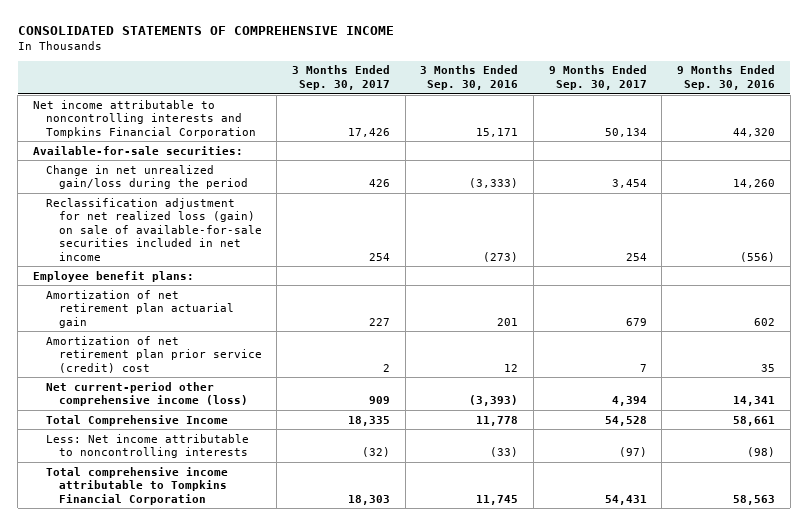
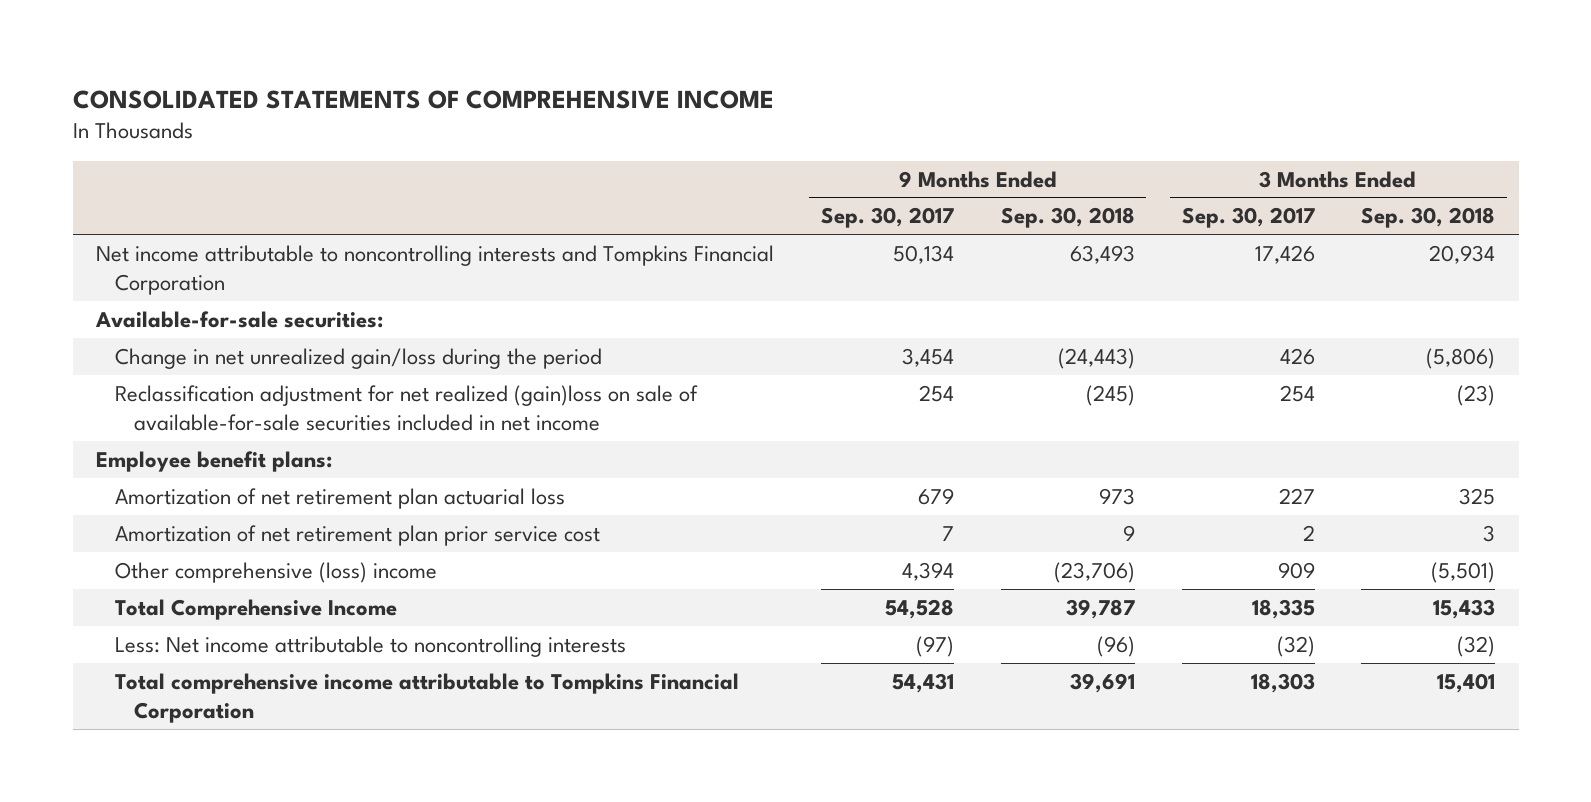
[420,65,519,90] 3 Months Ended Sep. 30, 2016 -> none
[677,65,776,90] 9 Months Ended Sep. 30, 2016 -> none
none -> [1000,207,1135,229] Sep. 30, 2018
none -> [1361,207,1496,229] Sep. 30, 2018
[45,197,262,261] Reclassification adjustment for net realized loss (gain) on sale of available-for-sale securities included in net income -> [115,384,699,431] Reclassification adjustment for net realized (gain)loss on sale of available-for-sale securities included in net income
[45,289,234,328] Amortization of net retirement plan actuarial gain -> [115,487,566,509] Amortization of net retirement plan actuarial loss
[45,335,262,373] Amortization of net retirement plan prior service (credit) cost -> [115,524,601,546] Amortization of net retirement plan prior service cost
[45,381,248,407] Net current-period other comprehensive income (loss) -> [115,561,438,583] Other comprehensive (loss) income

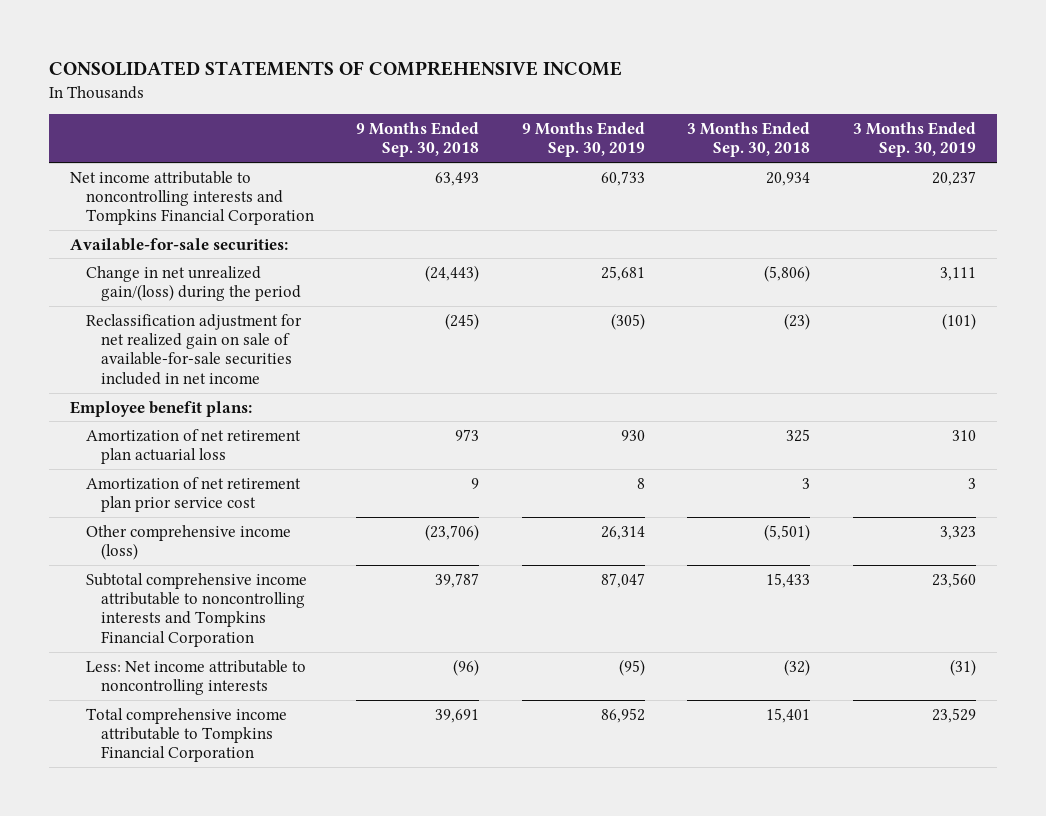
[820,207,954,229] Sep. 30, 2017 -> none
[1181,207,1315,229] Sep. 30, 2017 -> none
none -> [521,121,645,158] 9 Months Ended Sep. 30, 2019
none -> [852,121,976,158] 3 Months Ended Sep. 30, 2019
[115,347,603,369] Change in net unrealized gain/loss during the period -> [85,265,302,302] Change in net unrealized gain/(loss) during the period
[115,384,699,431] Reclassification adjustment for net realized (gain)loss on sale of available-for-sale securities included in net income -> [85,313,302,385] Reclassification adjustment for net realized gain on sale of available-for-sale securities included in net income
[115,561,438,583] Other comprehensive (loss) income -> [85,524,291,561] Other comprehensive income (loss)
[115,598,398,620] Total Comprehensive Income -> [85,572,307,647] Subtotal comprehensive income attributable to noncontrolling interests and Tompkins Financial Corporation

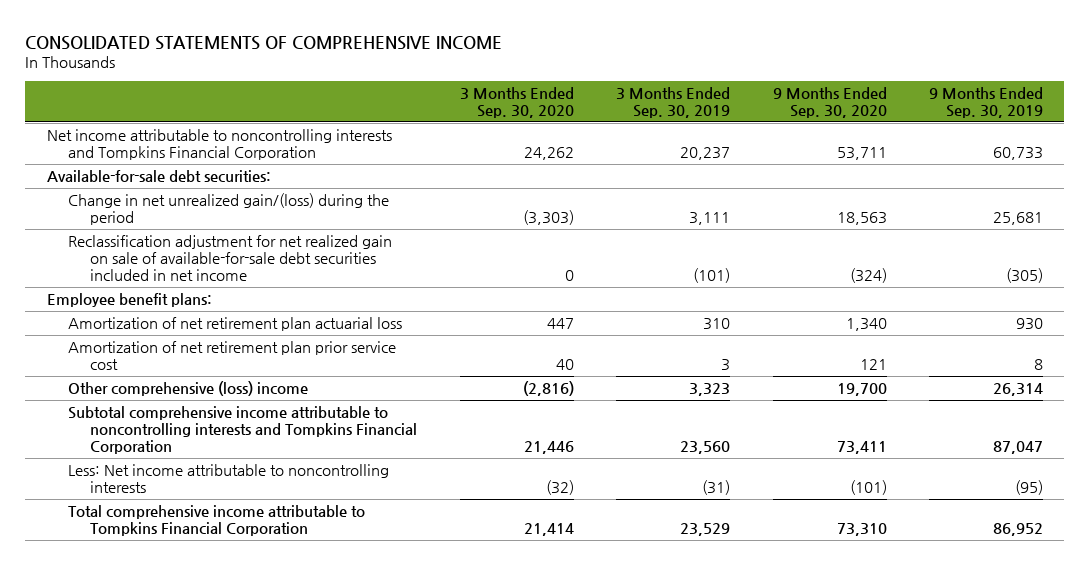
[356,121,480,158] 9 Months Ended Sep. 30, 2018 -> none
[687,121,811,158] 3 Months Ended Sep. 30, 2018 -> none
none -> [459,87,574,119] 3 Months Ended Sep. 30, 2020
none -> [772,87,887,119] 9 Months Ended Sep. 30, 2020
[69,237,288,251] Available-for-sale securities: -> [46,169,271,182] Available-for-sale debt securities:
[85,313,302,385] Reclassification adjustment for net realized gain on sale of available-for-sale securities included in net income -> [68,234,393,281] Reclassification adjustment for net realized gain on sale of available-for-sale debt securities included in net income
[85,524,291,561] Other comprehensive income (loss) -> [68,380,309,396] Other comprehensive (loss) income

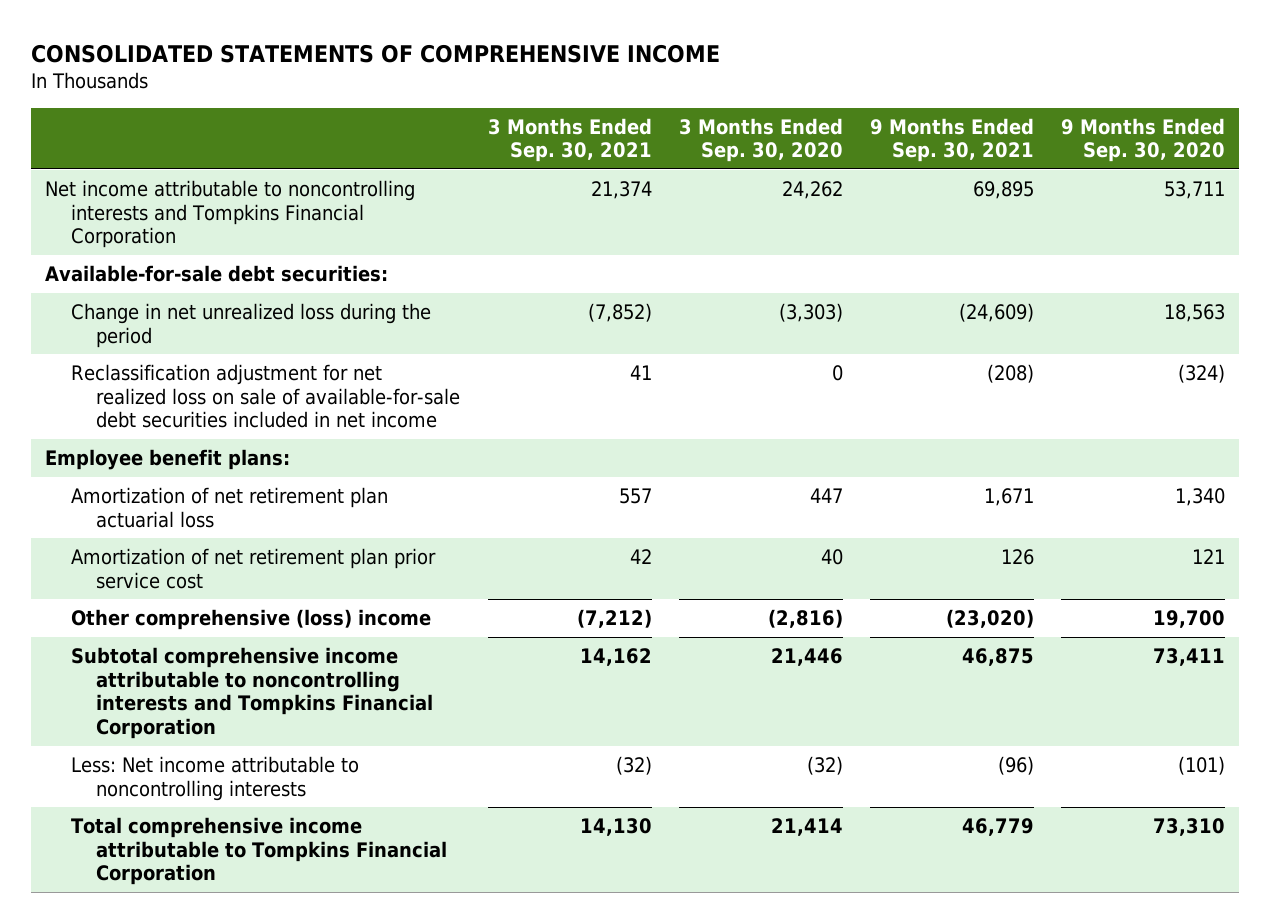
[616,87,731,119] 3 Months Ended Sep. 30, 2019 -> none
[929,87,1044,119] 9 Months Ended Sep. 30, 2019 -> none
none -> [487,117,652,163] 3 Months Ended Sep. 30, 2021
none -> [869,117,1034,163] 9 Months Ended Sep. 30, 2021
[68,192,390,225] Change in net unrealized gain/(loss) during the period -> [70,303,431,348] Change in net unrealized loss during the period
[68,234,393,281] Reclassification adjustment for net realized gain on sale of available-for-sale debt securities included in net income -> [70,364,461,429] Reclassification adjustment for net realized loss on sale of available-for-sale debt securities included in net income

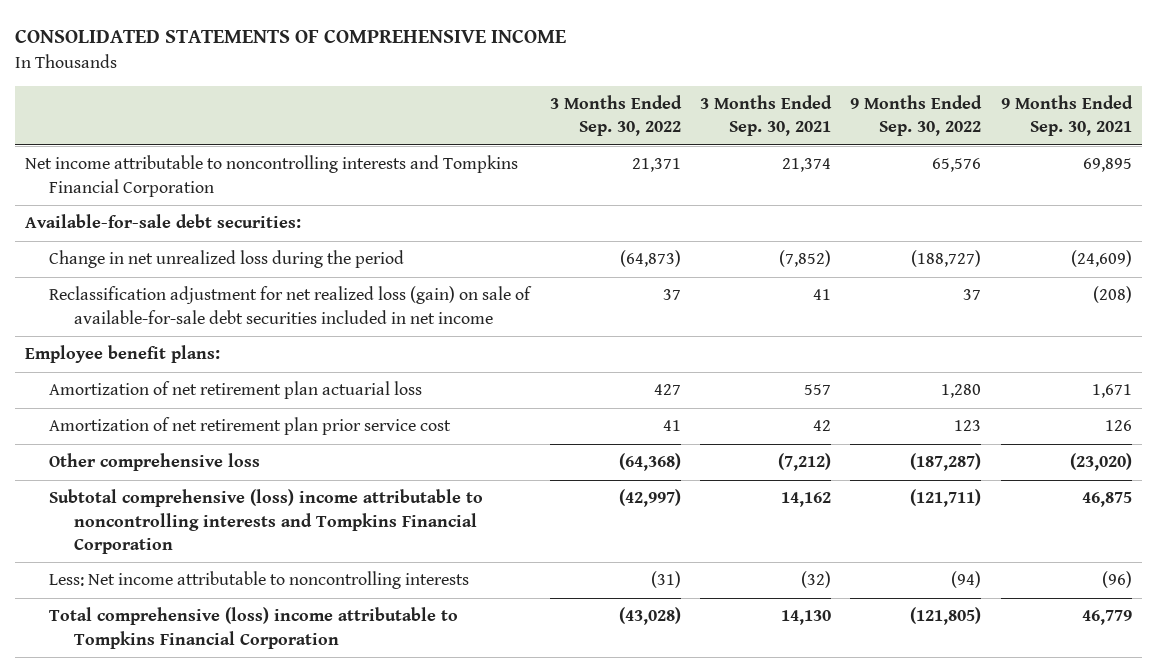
[678,117,843,163] 3 Months Ended Sep. 30, 2020 -> none
[1061,117,1226,163] 9 Months Ended Sep. 30, 2020 -> none
none -> [549,95,682,137] 3 Months Ended Sep. 30, 2022
none -> [850,95,983,137] 9 Months Ended Sep. 30, 2022
[70,364,461,429] Reclassification adjustment for net realized loss on sale of available-for-sale debt securities included in net income -> [49,286,533,324] Reclassification adjustment for net realized loss (gain) on sale of available-for-sale debt securities included in net income
[70,609,431,631] Other comprehensive (loss) income -> [49,453,261,472] Other comprehensive loss
[70,647,434,739] Subtotal comprehensive income attributable to noncontrolling interests and Tompkins Financial Corporation -> [49,489,484,554] Subtotal comprehensive (loss) income attributable to noncontrolling interests and Tompkins Financial Corporation
[70,817,448,886] Total comprehensive income attributable to Tompkins Financial Corporation -> [49,607,459,649] Total comprehensive (loss) income attributable to Tompkins Financial Corporation

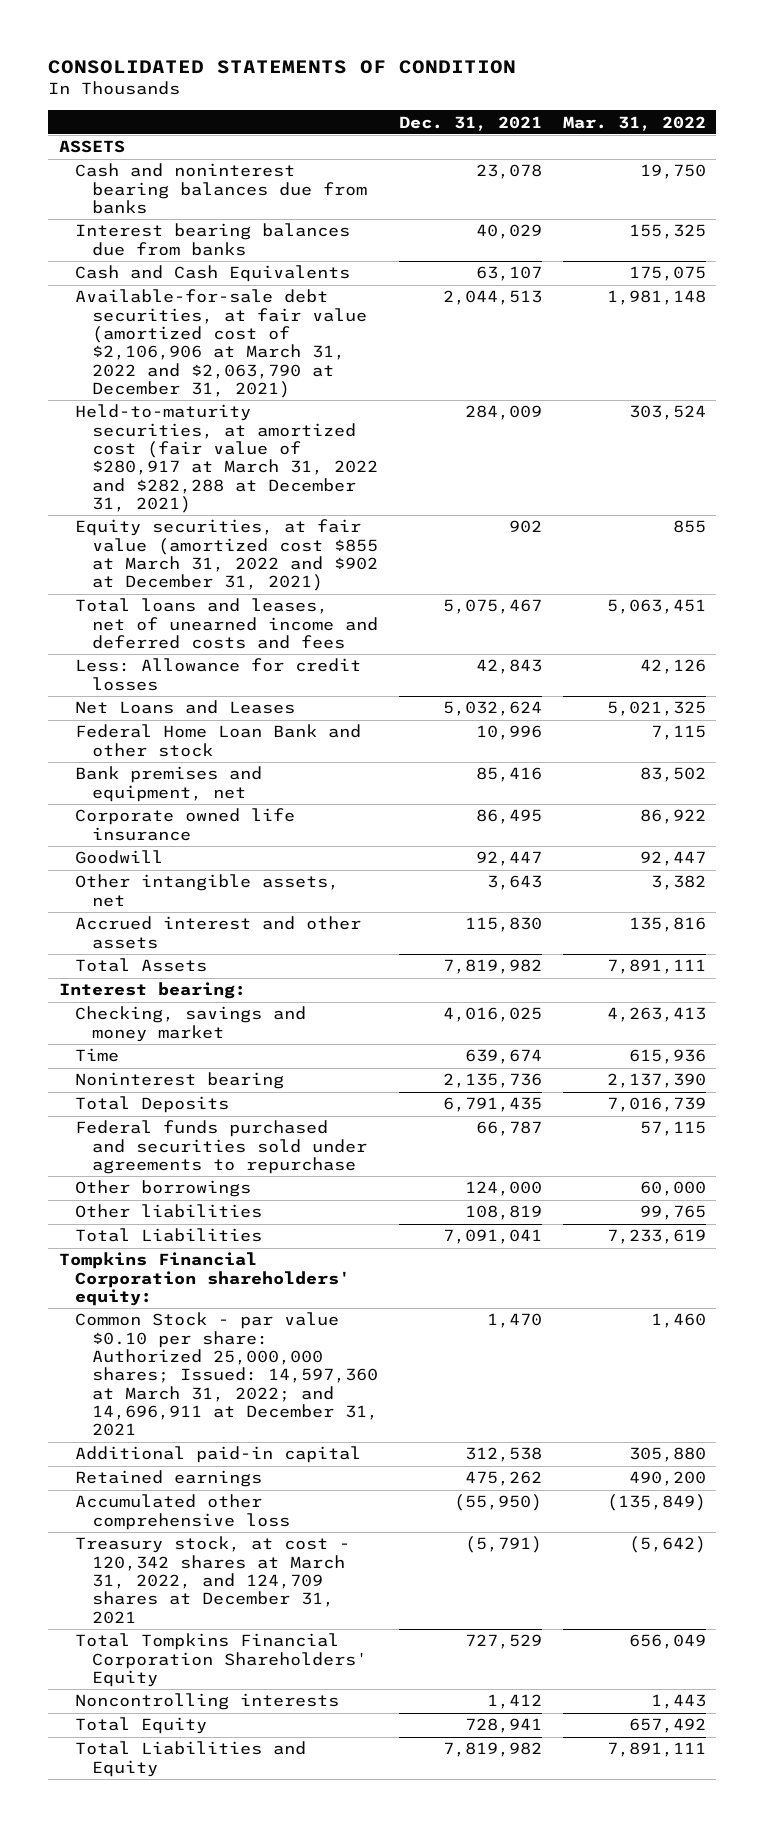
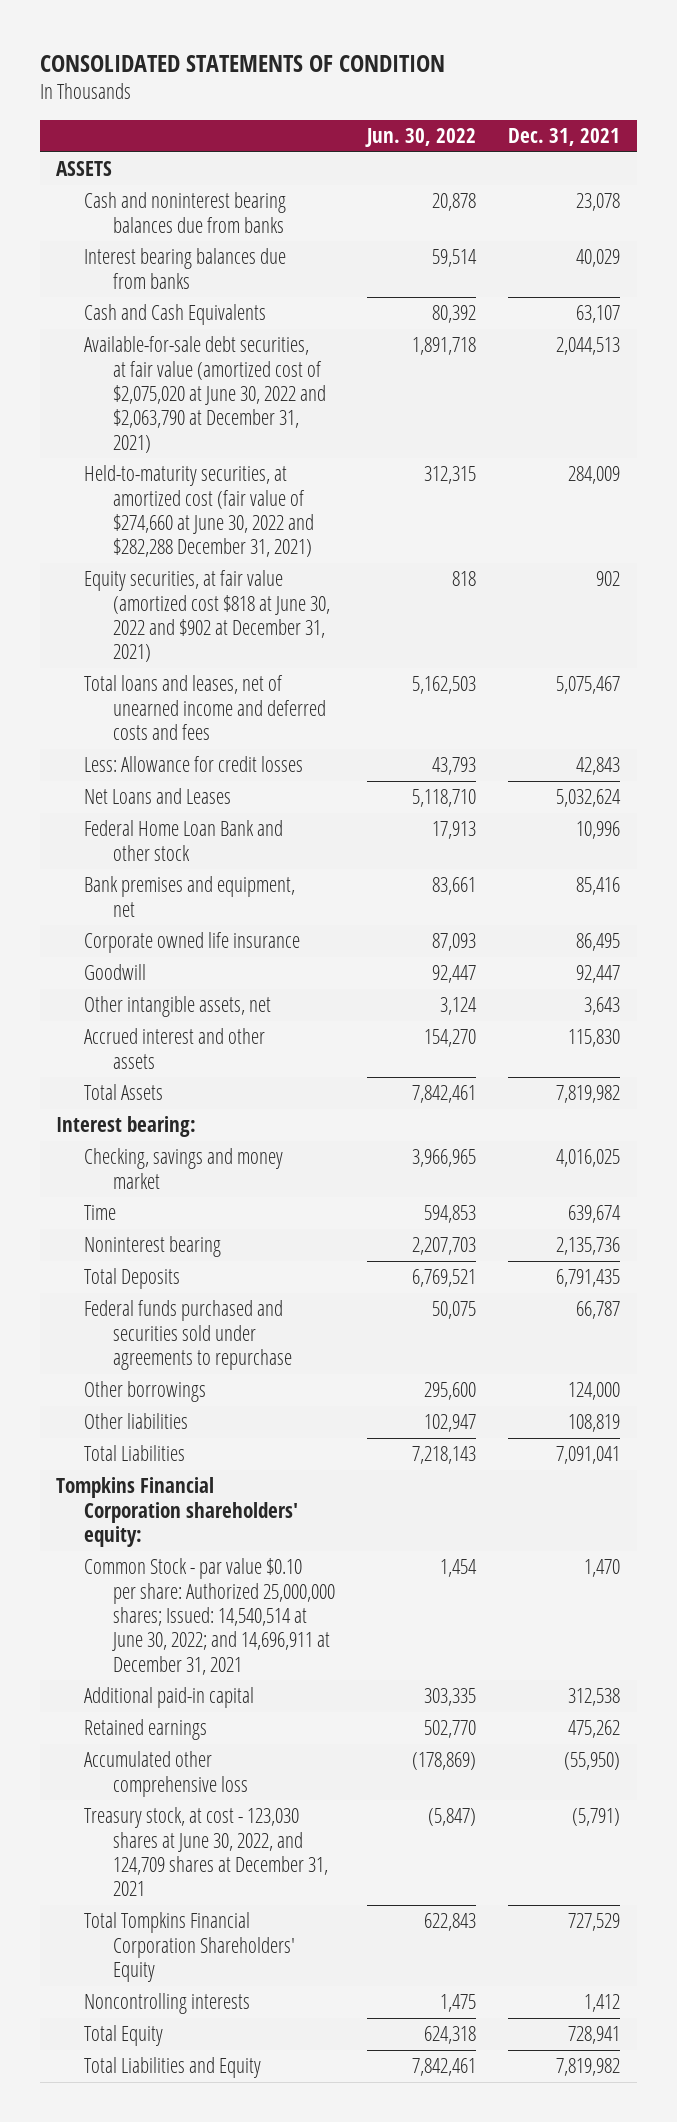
[562,115,706,131] Mar. 31, 2022 -> none
none -> [365,128,477,148] Jun. 30, 2022
[75,289,367,398] Available-for-sale debt securities, at fair value (amortized cost of $2,106,906 at March 31, 2022 and $2,063,790 at December 31, 2021) -> [84,336,326,453] Available-for-sale debt securities, at fair value (amortized cost of $2,075,020 at June 30, 2022 and $2,063,790 at December 31, 2021)
[75,404,378,513] Held-to-maturity securities, at amortized cost (fair value of $280,917 at March 31, 2022 and $282,288 at December 31, 2021) -> [84,465,314,558] Held-to-maturity securities, at amortized cost (fair value of $274,660 at June 30, 2022 and $282,288 December 31, 2021)
[75,519,378,592] Equity securities, at fair value (amortized cost $855 at March 31, 2022 and $902 at December 31, 2021) -> [84,570,330,663] Equity securities, at fair value (amortized cost $818 at June 30, 2022 and $902 at December 31, 2021)
[75,1312,378,1437] Common Stock - par value $0.10 per share: Authorized 25,000,000 shares; Issued: 14,597,360 at March 31, 2022; and 14,696,911 at December 31, 2021 -> [84,1558,335,1675] Common Stock - par value $0.10 per share: Authorized 25,000,000 shares; Issued: 14,540,514 at June 30, 2022; and 14,696,911 at December 31, 2021
[75,1536,351,1624] Treasury stock, at cost - 120,342 shares at March 31, 2022, and 124,709 shares at December 31, 2021 -> [84,1807,328,1897] Treasury stock, at cost - 123,030 shares at June 30, 2022, and 124,709 shares at December 31, 2021

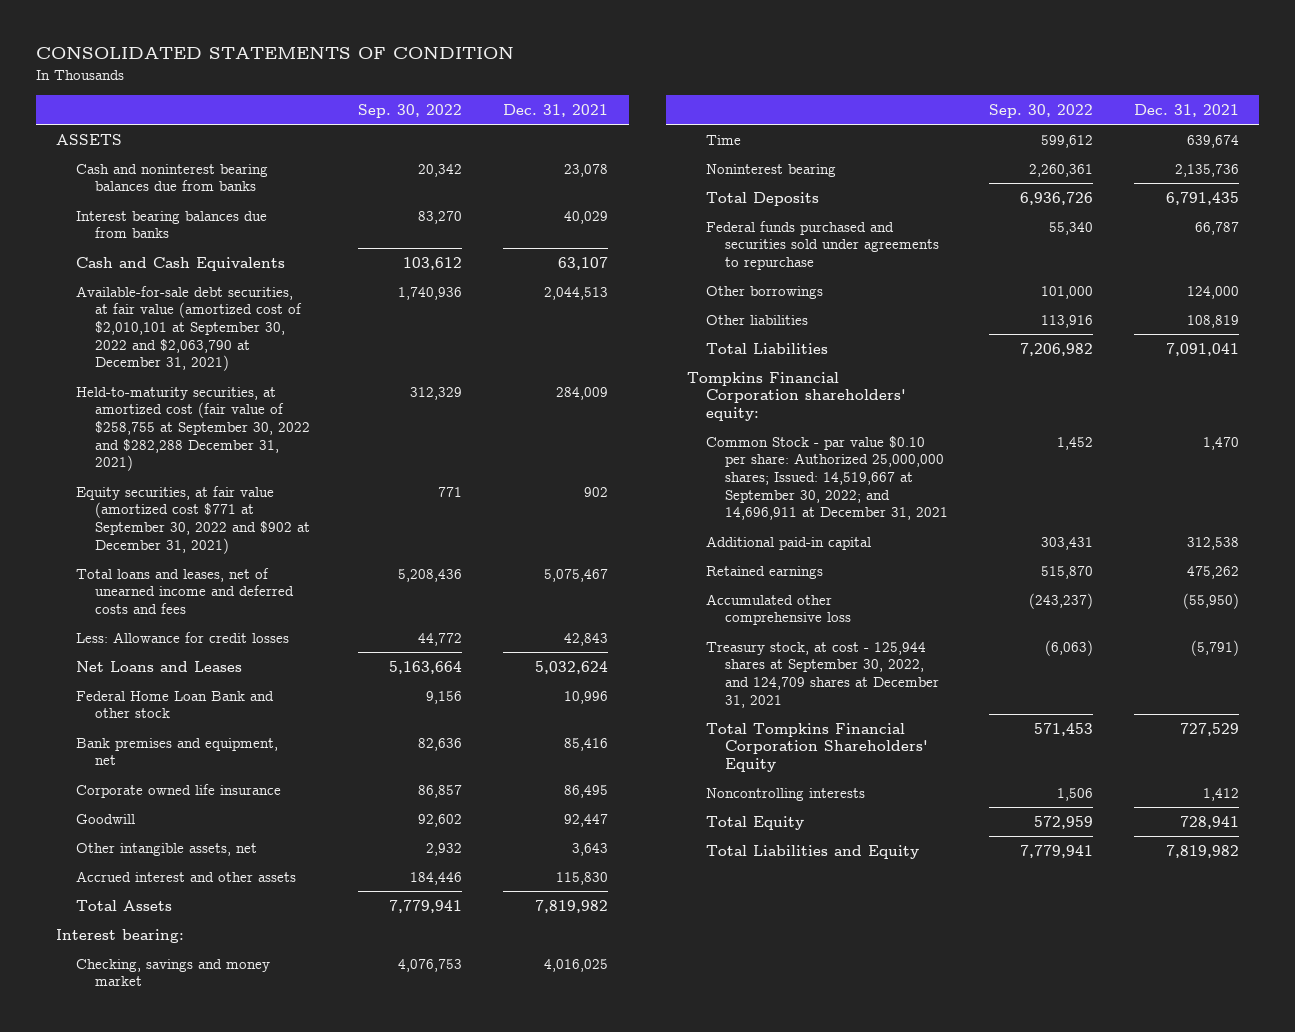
[365,128,477,148] Jun. 30, 2022 -> none
none -> [358,103,463,118] Sep. 30, 2022
[84,336,326,453] Available-for-sale debt securities, at fair value (amortized cost of $2,075,020 at June 30, 2022 and $2,063,790 at December 31, 2021) -> [75,285,302,372] Available-for-sale debt securities, at fair value (amortized cost of $2,010,101 at September 30, 2022 and $2,063,790 at December 31, 2021)
[84,465,314,558] Held-to-maturity securities, at amortized cost (fair value of $274,660 at June 30, 2022 and $282,288 December 31, 2021) -> [75,386,310,472] Held-to-maturity securities, at amortized cost (fair value of $258,755 at September 30, 2022 and $282,288 December 31, 2021)
[84,570,330,663] Equity securities, at fair value (amortized cost $818 at June 30, 2022 and $902 at December 31, 2021) -> [75,485,310,554] Equity securities, at fair value (amortized cost $771 at September 30, 2022 and $902 at December 31, 2021)
[84,1558,335,1675] Common Stock - par value $0.10 per share: Authorized 25,000,000 shares; Issued: 14,540,514 at June 30, 2022; and 14,696,911 at December 31, 2021 -> [705,435,949,521] Common Stock - par value $0.10 per share: Authorized 25,000,000 shares; Issued: 14,519,667 at September 30, 2022; and 14,696,911 at December 31, 2021
[84,1807,328,1897] Treasury stock, at cost - 123,030 shares at June 30, 2022, and 124,709 shares at December 31, 2021 -> [705,641,940,708] Treasury stock, at cost - 125,944 shares at September 30, 2022, and 124,709 shares at December 31, 2021

